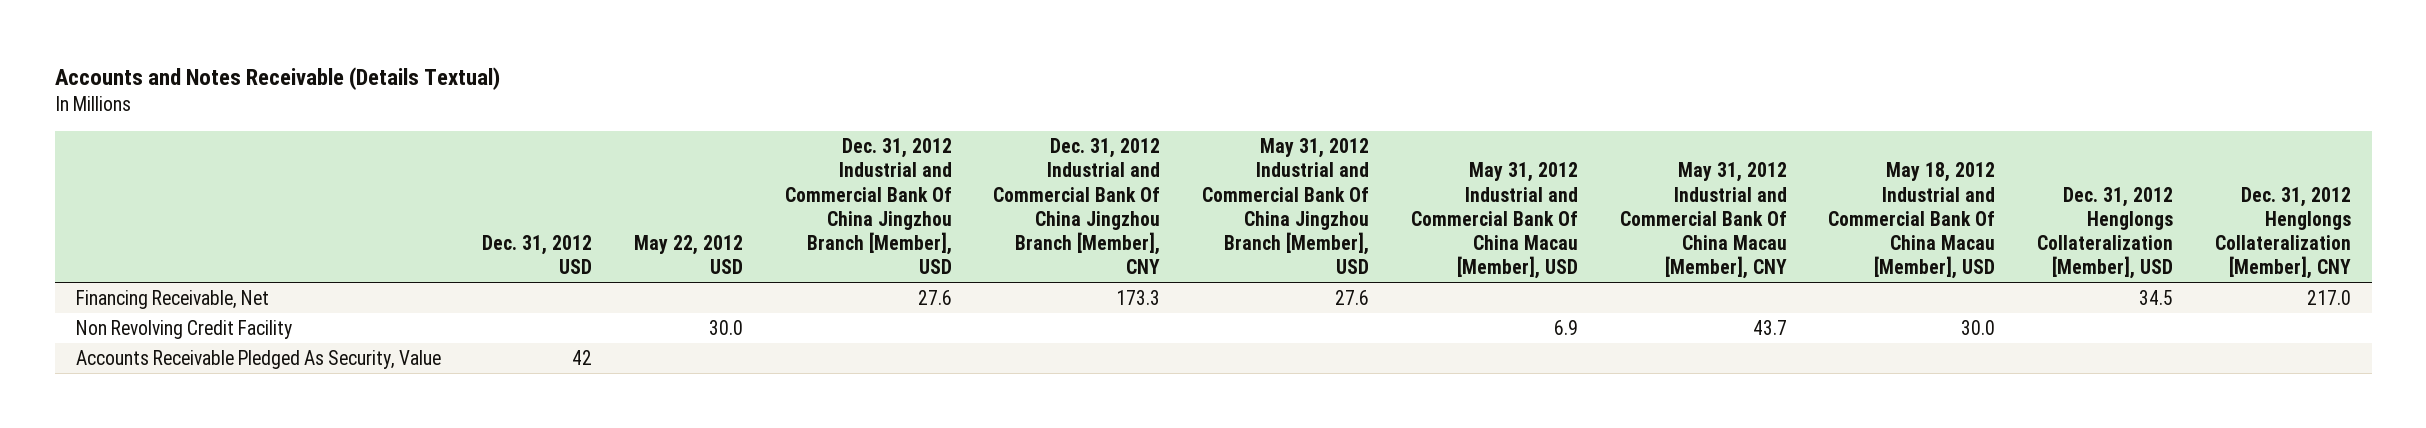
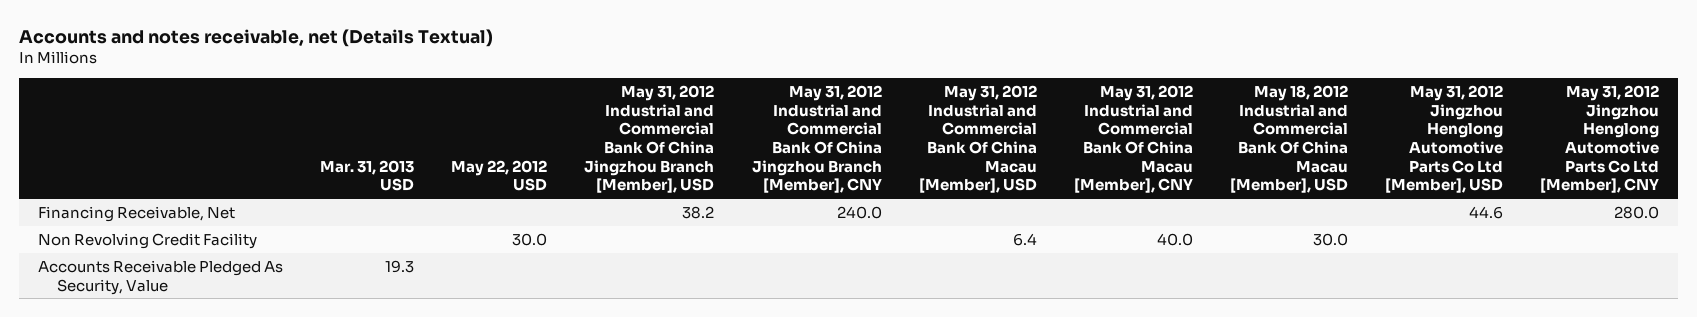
[54,67,500,91] Accounts and Notes Receivable (Details Textual) -> [19,28,494,47] Accounts and notes receivable, net (Details Textual)
[482,235,593,275] Dec. 31, 2012 USD -> none
[784,138,952,275] Dec. 31, 2012 Industrial and Commercial Bank Of China Jingzhou Branch [Member], USD -> none
[993,138,1161,275] Dec. 31, 2012 Industrial and Commercial Bank Of China Jingzhou Branch [Member], CNY -> none
[2037,186,2174,280] Dec. 31, 2012 Henglongs Collateralization [Member], USD -> none
[2214,186,2351,280] Dec. 31, 2012 Henglongs Collateralization [Member], CNY -> none
none -> [320,159,415,192] Mar. 31, 2013 USD
none -> [751,84,882,194] May 31, 2012 Industrial and Commercial Bank Of China Jingzhou Branch [Member], CNY
none -> [1385,84,1504,194] May 31, 2012 Jingzhou Henglong Automotive Parts Co Ltd [Member], USD
none -> [1540,84,1660,194] May 31, 2012 Jingzhou Henglong Automotive Parts Co Ltd [Member], CNY
[1335,290,1370,306] 27.6 -> [682,205,715,219] 38.2
[1553,320,1578,336] 6.9 -> [1012,232,1037,246] 6.4
[1752,320,1787,336] 43.7 -> [1156,232,1193,246] 40.0

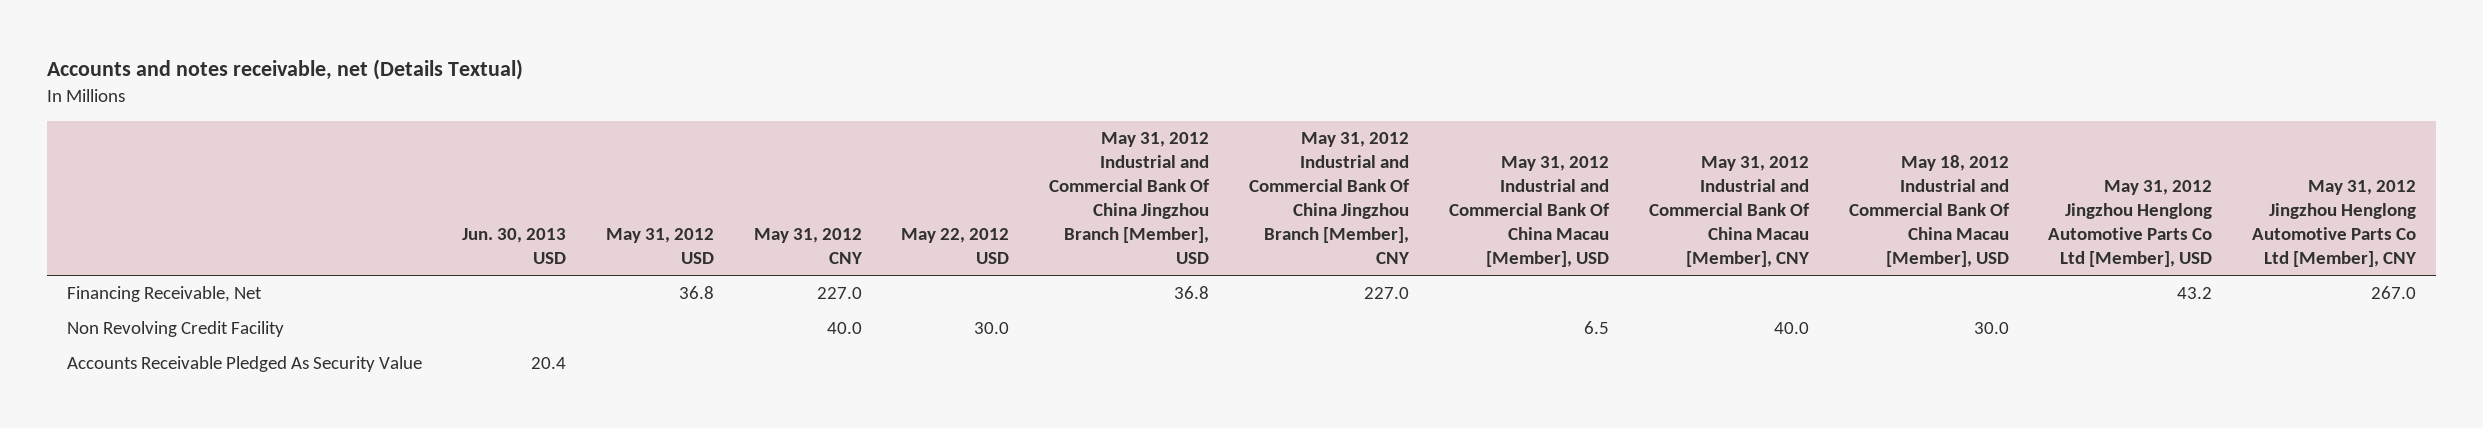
[320,159,415,192] Mar. 31, 2013 USD -> none
none -> [461,228,566,265] Jun. 30, 2013 USD
none -> [605,228,714,265] May 31, 2012 USD
none -> [753,228,863,265] May 31, 2012 CNY
[682,205,715,219] 38.2 -> [1174,286,1210,300] 36.8
[836,205,882,219] 240.0 -> [1364,287,1410,300] 227.0
[1469,205,1504,219] 44.6 -> [2177,287,2213,300] 43.2
[1614,205,1660,219] 280.0 -> [2371,286,2417,300] 267.0
[1012,232,1037,246] 6.4 -> [1583,321,1609,335] 6.5
[37,259,283,295] Accounts Receivable Pledged As Security, Value -> [66,356,422,373] Accounts Receivable Pledged As Security Value

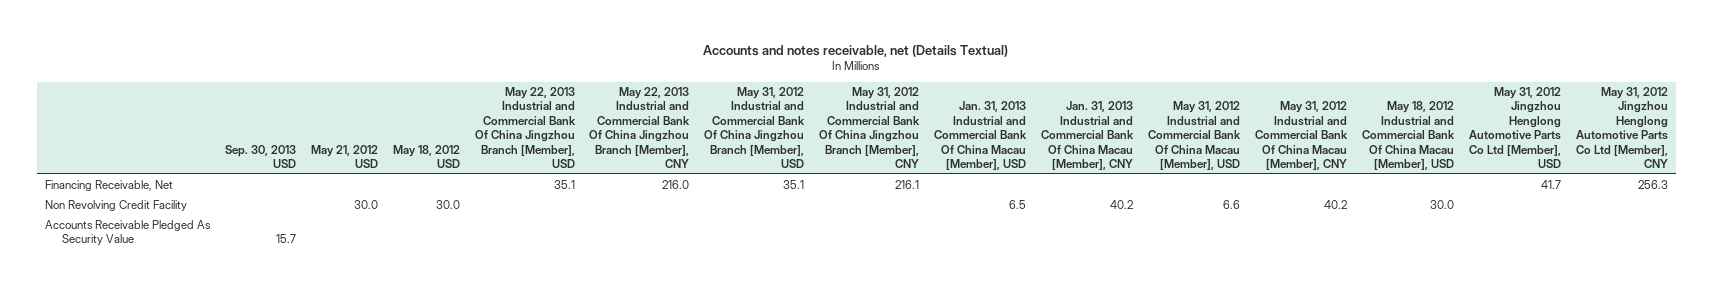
[461,228,566,265] Jun. 30, 2013 USD -> none
[605,228,714,265] May 31, 2012 USD -> none
[753,228,863,265] May 31, 2012 CNY -> none
[901,228,1010,265] May 22, 2012 USD -> none
none -> [224,144,296,168] Sep. 30, 2013 USD
none -> [310,144,378,168] May 21, 2012 USD
none -> [392,144,460,168] May 18, 2012 USD
none -> [474,86,576,168] May 22, 2013 Industrial and Commercial Bank Of China Jingzhou Branch [Member], USD
none -> [589,86,691,168] May 22, 2013 Industrial and Commercial Bank Of China Jingzhou Branch [Member], CNY
none -> [934,101,1028,170] Jan. 31, 2013 Industrial and Commercial Bank Of China Macau [Member], USD
none -> [1041,101,1135,170] Jan. 31, 2013 Industrial and Commercial Bank Of China Macau [Member], CNY
[1174,286,1210,300] 36.8 -> [783,179,805,189] 35.1
[1364,287,1410,300] 227.0 -> [895,179,920,189] 216.1
[2177,287,2213,300] 43.2 -> [1541,179,1562,189] 41.7
[2371,286,2417,300] 267.0 -> [1638,179,1669,189] 256.3
[1583,321,1609,335] 6.5 -> [1223,199,1241,209] 6.6
[1773,322,1809,335] 40.0 -> [1324,199,1348,209] 40.2

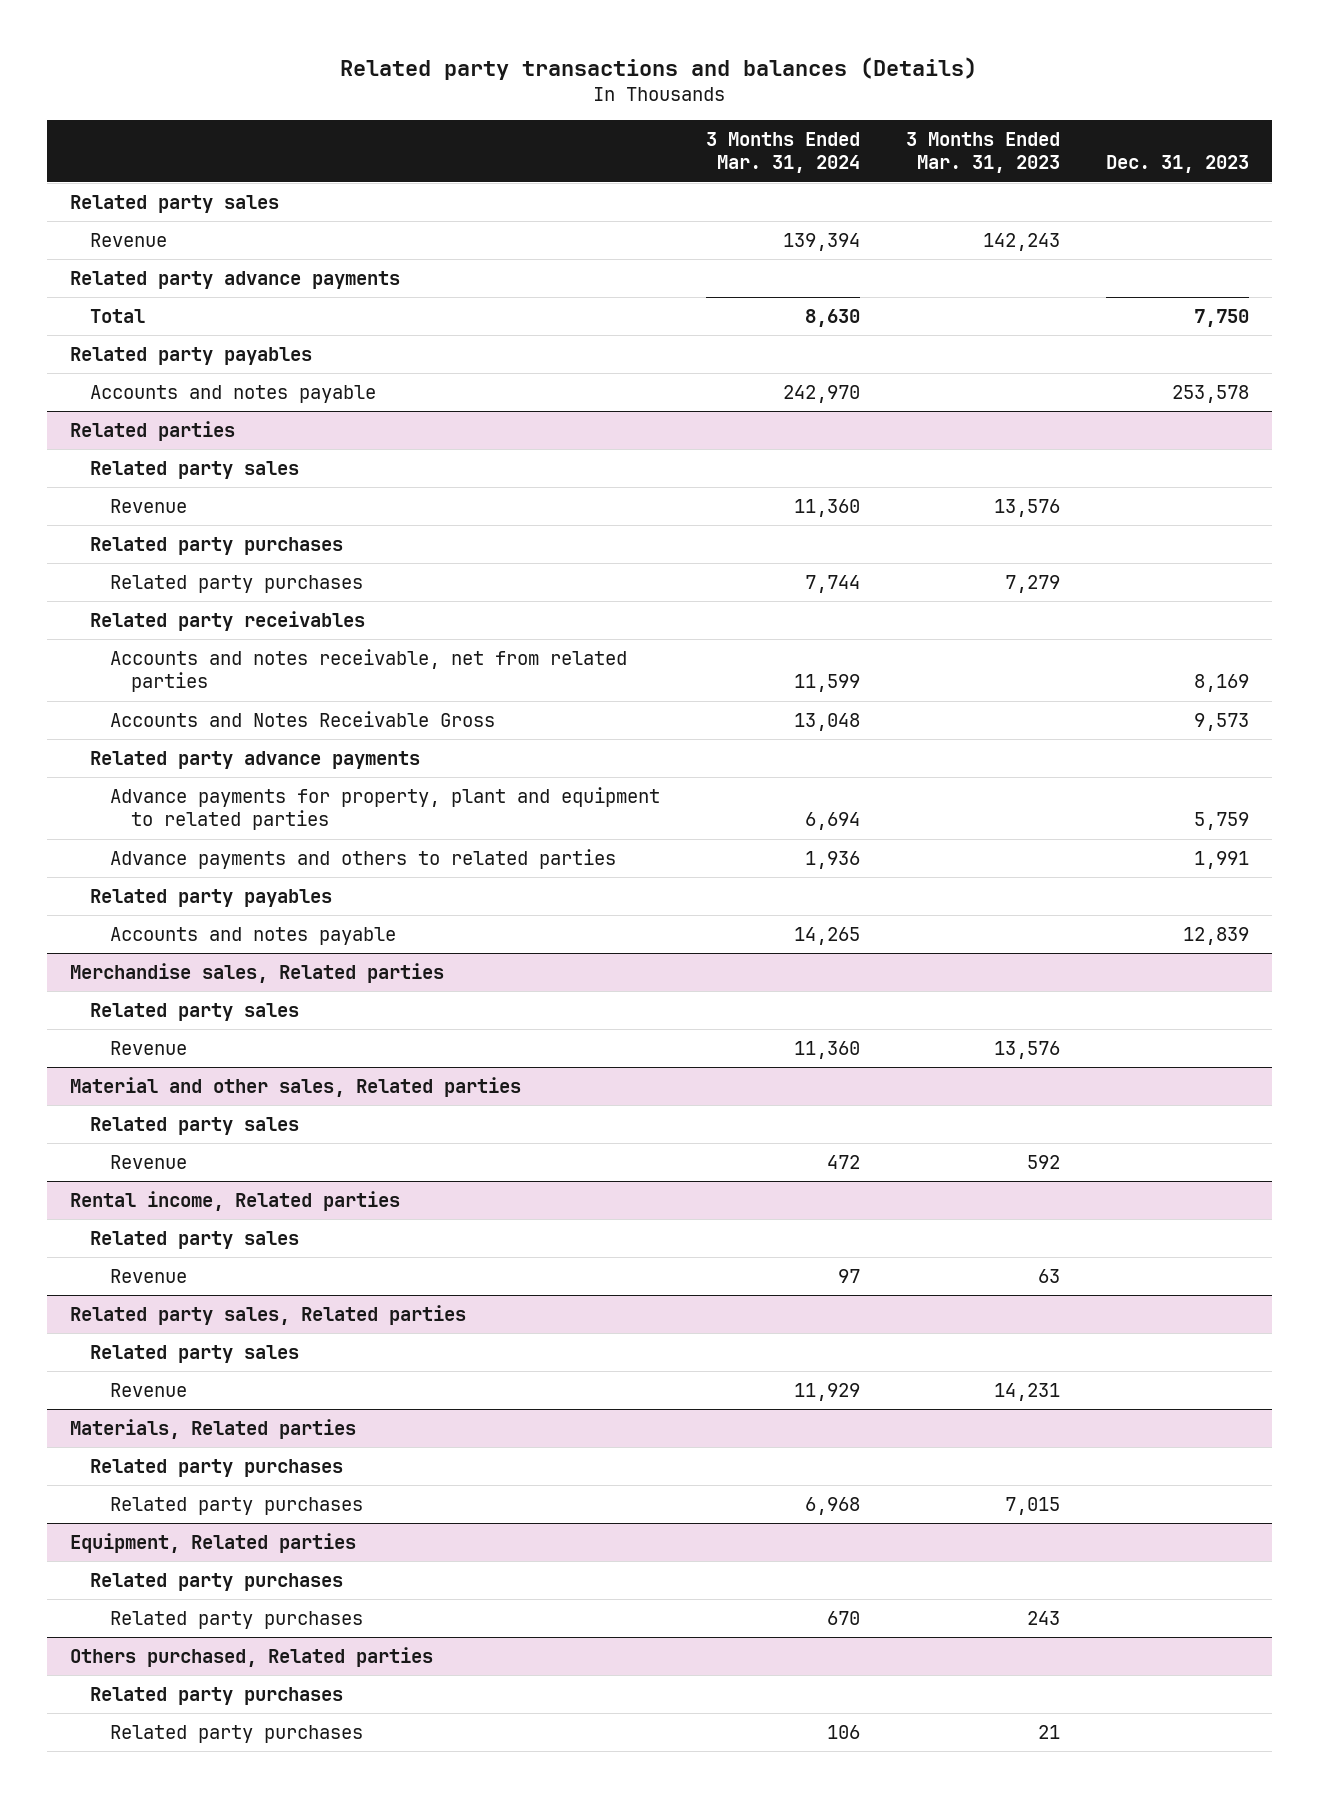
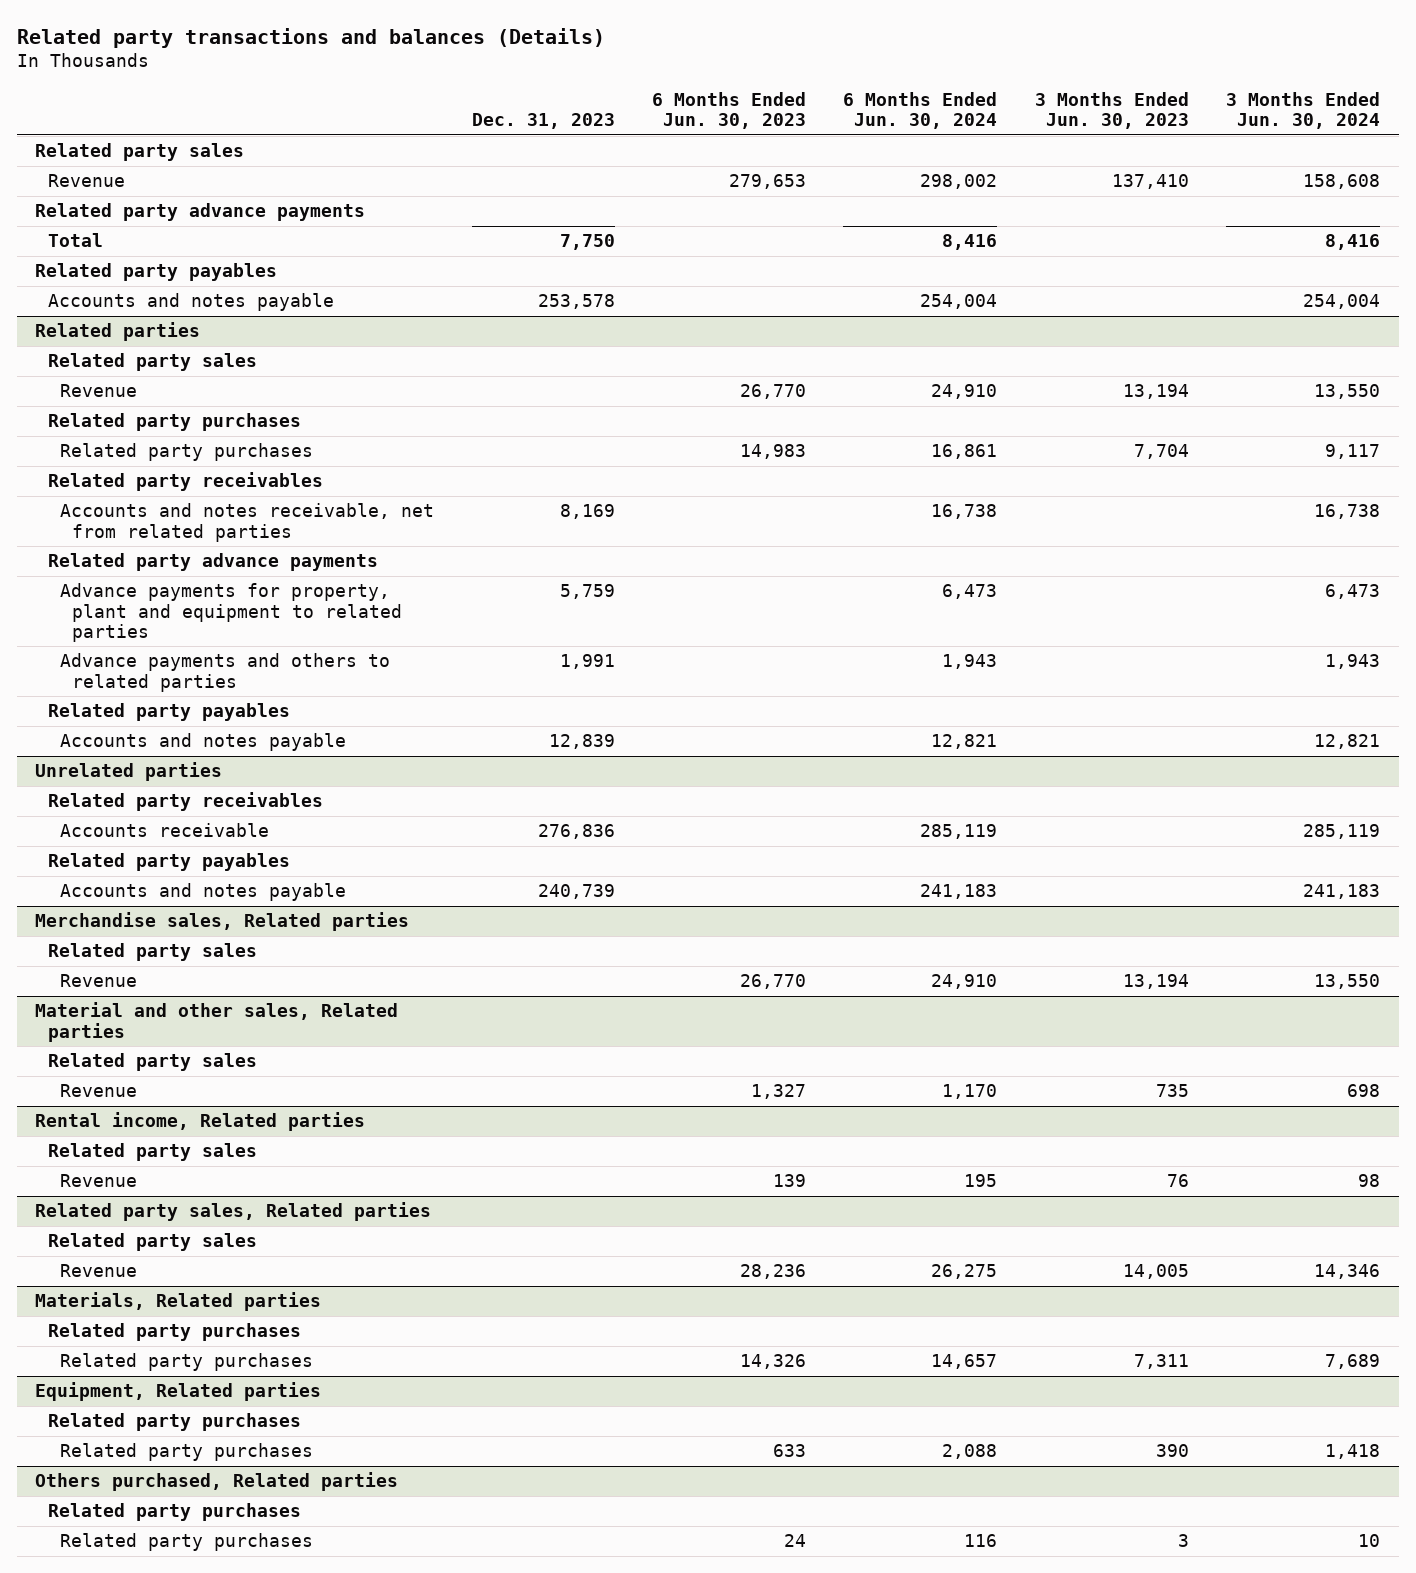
[706,131,861,174] 3 Months Ended Mar. 31, 2024 -> none
[905,131,1060,174] 3 Months Ended Mar. 31, 2023 -> none
none -> [651,91,806,129] 6 Months Ended Jun. 30, 2023
none -> [843,91,998,129] 6 Months Ended Jun. 30, 2024
none -> [1034,91,1189,129] 3 Months Ended Jun. 30, 2023
none -> [1226,91,1381,129] 3 Months Ended Jun. 30, 2024
[110,711,496,728] Accounts and Notes Receivable Gross -> none
none -> [35,762,223,782] Unrelated parties
none -> [47,792,323,812] Related party receivables
none -> [60,823,270,838] Accounts receivable
none -> [47,853,290,872] Related party payables
none -> [60,883,347,902] Accounts and notes payable

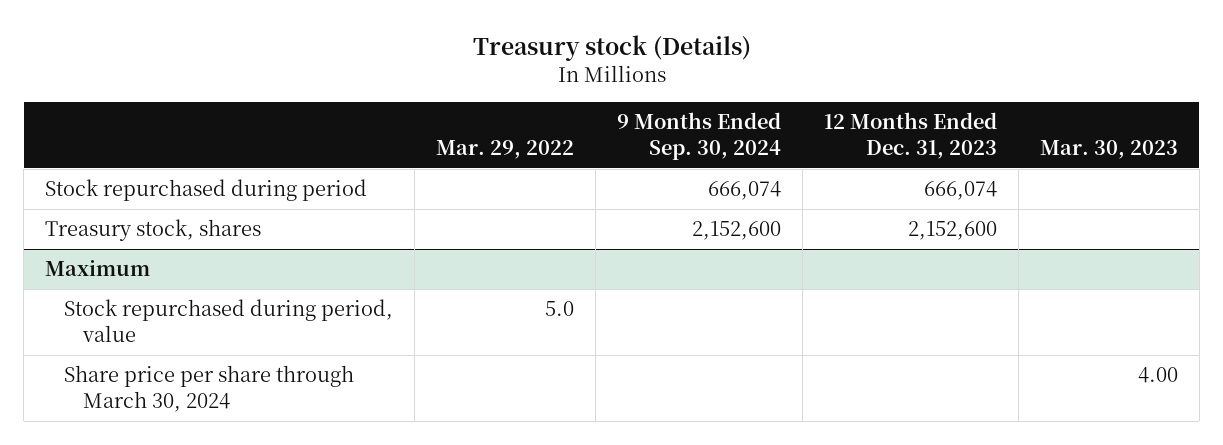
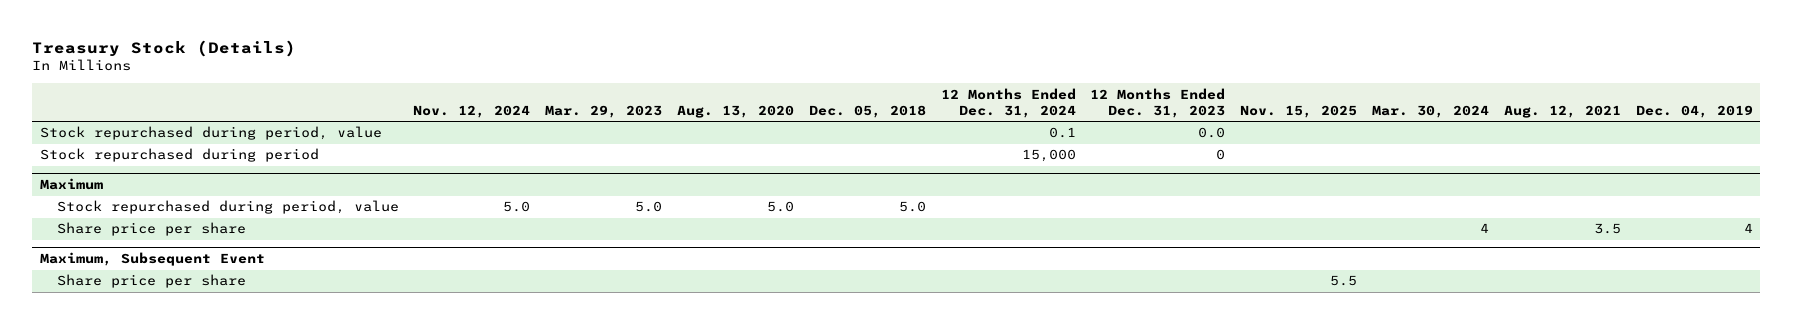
[472,34,751,61] Treasury stock (Details) -> [32,39,297,57] Treasury Stock (Details)
[436,139,575,159] Mar. 29, 2022 -> none
[617,112,782,160] 9 Months Ended Sep. 30, 2024 -> none
[1039,139,1178,159] Mar. 30, 2023 -> none
none -> [413,104,531,118] Nov. 12, 2024
none -> [545,104,663,118] Mar. 29, 2023
none -> [677,104,795,118] Aug. 13, 2020
none -> [808,104,926,118] Dec. 05, 2018
none -> [940,87,1076,118] 12 Months Ended Dec. 31, 2024
none -> [1240,104,1358,118] Nov. 15, 2025
none -> [1372,104,1490,118] Mar. 30, 2024
none -> [1503,104,1621,118] Aug. 12, 2021
none -> [1635,104,1753,118] Dec. 04, 2019
[45,219,262,242] Treasury stock, shares -> none
none -> [39,126,382,141] Stock repurchased during period, value
[924,181,998,201] 666,074 -> [1216,149,1226,161] 0
[64,365,355,413] Share price per share through March 30, 2024 -> [56,222,246,237] Share price per share
none -> [39,252,265,267] Maximum, Subsequent Event
none -> [56,274,246,289] Share price per share

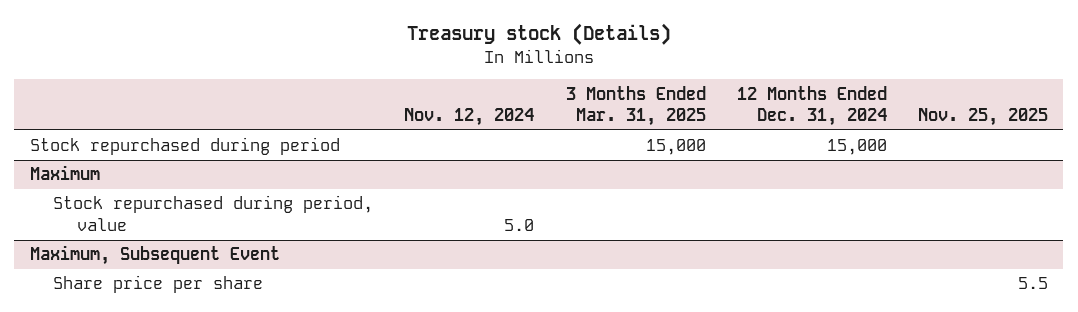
[32,39,297,57] Treasury Stock (Details) -> [406,23,671,46] Treasury stock (Details)
[545,104,663,118] Mar. 29, 2023 -> none
[677,104,795,118] Aug. 13, 2020 -> none
[808,104,926,118] Dec. 05, 2018 -> none
[1090,87,1226,118] 12 Months Ended Dec. 31, 2023 -> none
[1240,104,1358,118] Nov. 15, 2025 -> none
[1372,104,1490,118] Mar. 30, 2024 -> none
[1503,104,1621,118] Aug. 12, 2021 -> none
[1635,104,1753,118] Dec. 04, 2019 -> none
none -> [565,85,706,127] 3 Months Ended Mar. 31, 2025
none -> [917,108,1048,127] Nov. 25, 2025
[39,126,382,141] Stock repurchased during period, value -> none
[56,222,246,237] Share price per share -> none

